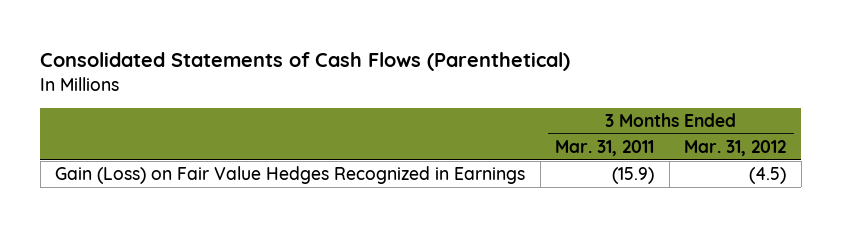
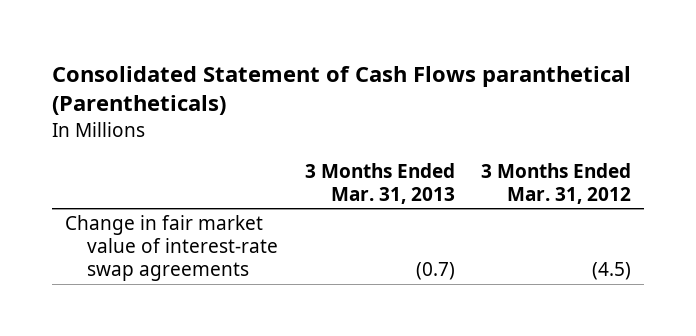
[40,52,571,72] Consolidated Statements of Cash Flows (Parenthetical) -> [51,65,631,116] Consolidated Statement of Cash Flows paranthetical (Parentheticals)
[555,139,655,156] Mar. 31, 2011 -> none
none -> [304,162,455,204] 3 Months Ended Mar. 31, 2013
[55,166,526,185] Gain (Loss) on Fair Value Hedges Recognized in Earnings -> [65,215,279,282] Change in fair market value of interest-rate swap agreements

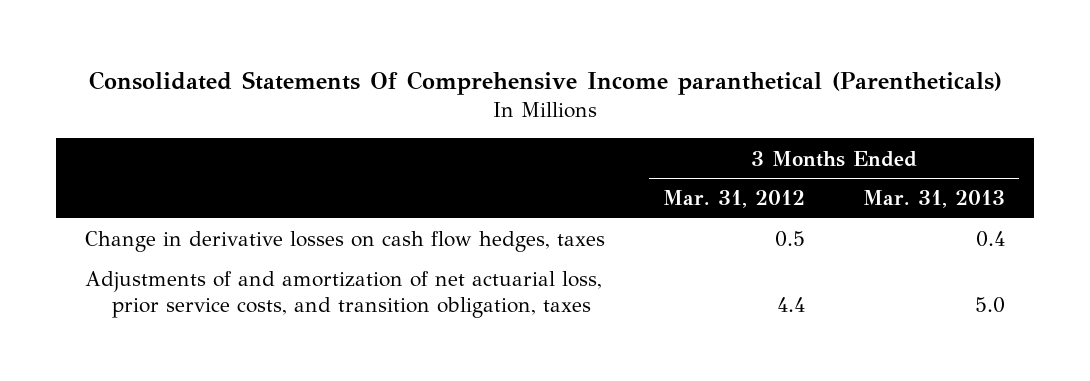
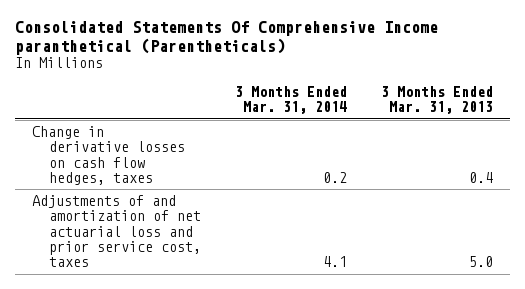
[663,190,806,209] Mar. 31, 2012 -> none
none -> [234,85,347,115] 3 Months Ended Mar. 31, 2014
[85,271,603,319] Adjustments of and amortization of net actuarial loss, prior service costs, and transition obligation, taxes -> [32,195,201,268] Adjustments of and amortization of net actuarial loss and prior service cost, taxes

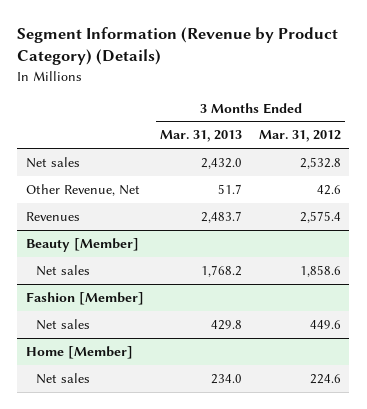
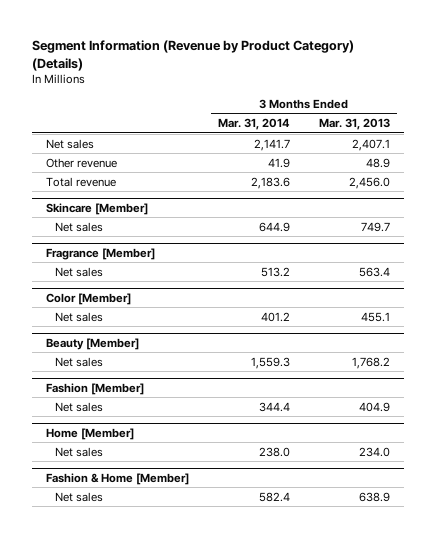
[258,130,341,143] Mar. 31, 2012 -> none
none -> [217,118,290,131] Mar. 31, 2014
[25,211,80,221] Revenues -> none
[201,157,243,169] 2,432.0 -> [351,138,390,151] 2,407.1
[25,183,140,196] Other Revenue, Net -> [46,157,118,168] Other revenue
[218,183,243,194] 51.7 -> [365,157,390,168] 48.9
none -> [46,176,117,187] Total revenue
none -> [46,202,149,215] Skincare [Member]
none -> [55,221,104,232] Net sales
none -> [46,247,156,260] Fragrance [Member]
none -> [55,266,104,277] Net sales
none -> [46,292,132,305] Color [Member]
none -> [55,311,104,322] Net sales
[211,319,243,330] 429.8 -> [358,401,390,412] 404.9
none -> [46,472,190,485] Fashion & Home [Member]
none -> [55,491,104,502] Net sales

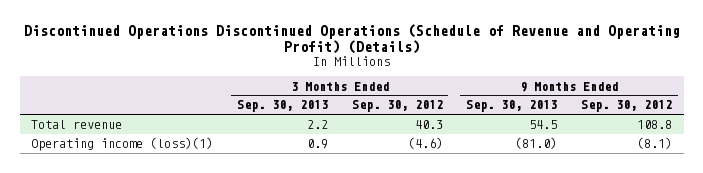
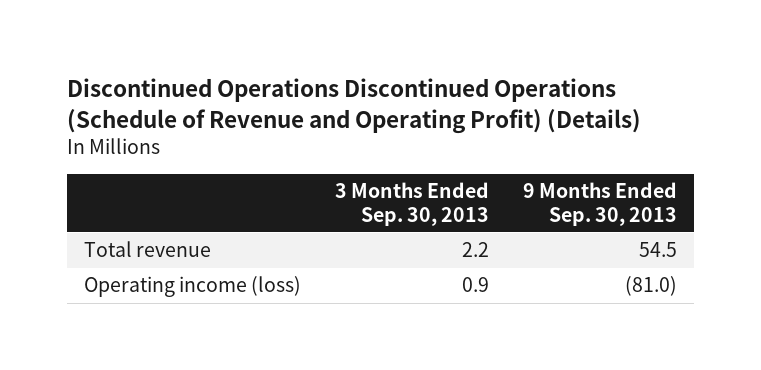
[351,100,443,113] Sep. 30, 2012 -> none
[580,100,672,113] Sep. 30, 2012 -> none
[31,137,214,152] Operating income (loss)(1) -> [83,276,301,298] Operating income (loss)

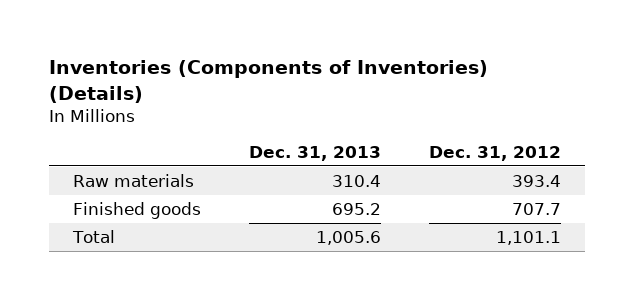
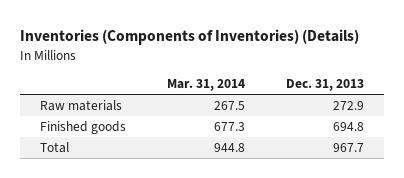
[429,145,562,161] Dec. 31, 2012 -> none
none -> [166,79,245,92] Mar. 31, 2014
[332,174,382,187] 310.4 -> [332,100,364,110] 272.9
[332,202,382,215] 695.2 -> [332,121,364,131] 694.8
[316,230,382,245] 1,005.6 -> [332,142,364,152] 967.7

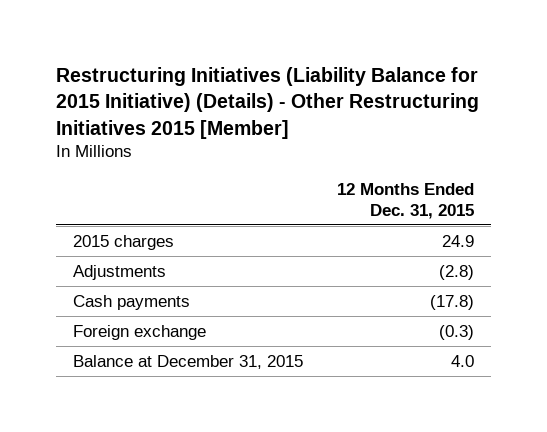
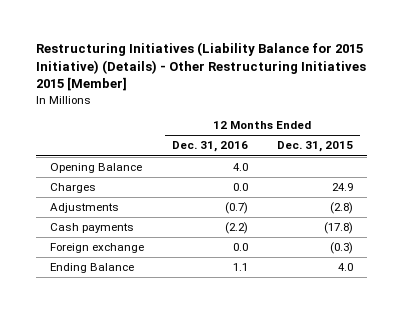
none -> [172,141,249,153] Dec. 31, 2016
none -> [49,163,142,174] Opening Balance
[72,235,174,251] 2015 charges -> [49,183,96,194] Charges
[72,355,303,370] Balance at December 31, 2015 -> [49,263,134,274] Ending Balance

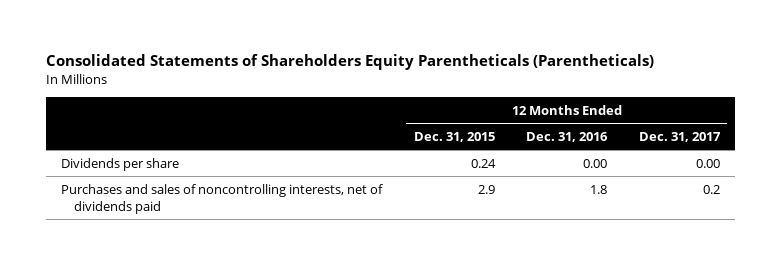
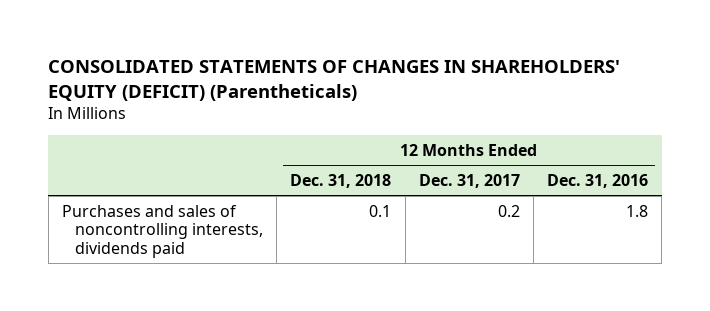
[45,54,654,71] Consolidated Statements of Shareholders Equity Parentheticals (Parentheticals) -> [48,60,621,101] CONSOLIDATED STATEMENTS OF CHANGES IN SHAREHOLDERS' EQUITY (DEFICIT) (Parentheticals)
[413,131,495,142] Dec. 31, 2015 -> none
none -> [290,174,392,189] Dec. 31, 2018
[61,157,180,171] Dividends per share -> none
[61,183,384,214] Purchases and sales of noncontrolling interests, net of dividends paid -> [61,204,263,259] Purchases and sales of noncontrolling interests, dividends paid

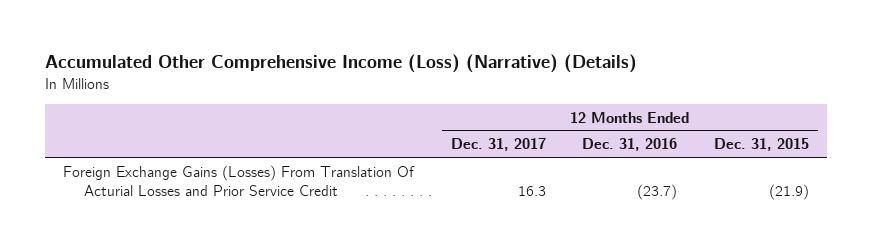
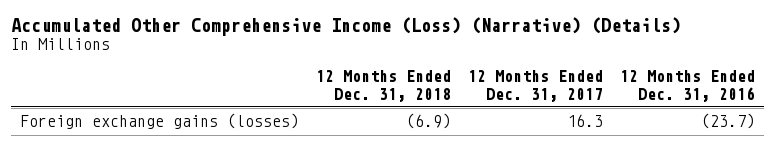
[713,138,809,152] Dec. 31, 2015 -> none
none -> [316,70,452,102] 12 Months Ended Dec. 31, 2018
[63,164,416,197] Foreign Exchange Gains (Losses) From Translation Of Acturial Losses and Prior Service Credit -> [19,113,299,130] Foreign exchange gains (losses)

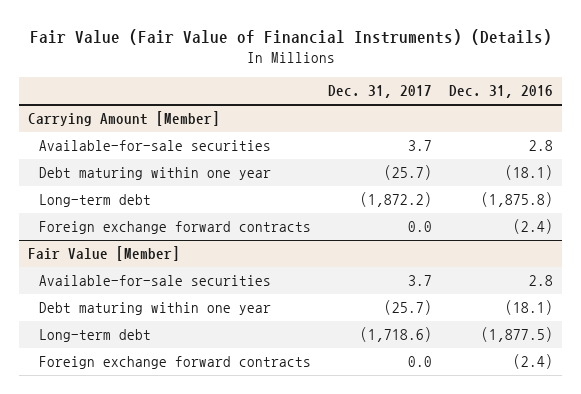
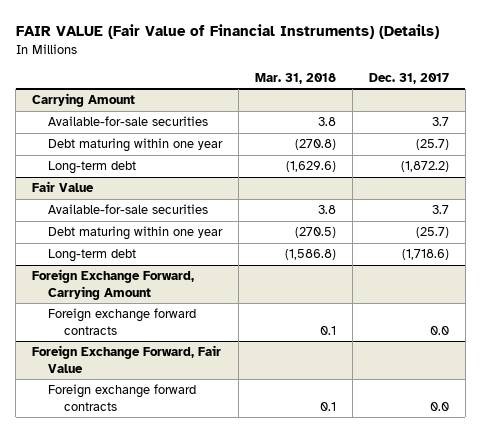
[29,29,552,46] Fair Value (Fair Value of Financial Instruments) (Details) -> [15,23,439,39] FAIR VALUE (Fair Value of Financial Instruments) (Details)
[449,85,554,99] Dec. 31, 2016 -> none
none -> [254,72,336,84] Mar. 31, 2018
[27,111,220,127] Carrying Amount [Member] -> [32,93,136,108] Carrying Amount
[38,221,311,235] Foreign exchange forward contracts -> none
[27,246,180,262] Fair Value [Member] -> [32,181,95,193] Fair Value
none -> [32,269,195,300] Foreign Exchange Forward, Carrying Amount
none -> [32,345,222,373] Foreign Exchange Forward, Fair Value
none -> [47,384,196,411] Foreign exchange forward contracts

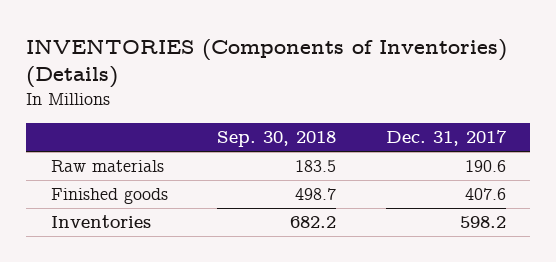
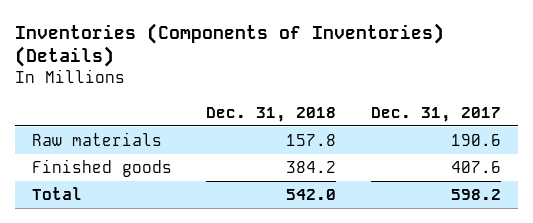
[26,38,508,89] INVENTORIES (Components of Inventories) (Details) -> [14,22,444,68] Inventories (Components of Inventories) (Details)
[217,131,337,148] Sep. 30, 2018 -> none
none -> [206,106,337,122] Dec. 31, 2018
[50,215,151,229] Inventories -> [31,186,82,200] Total

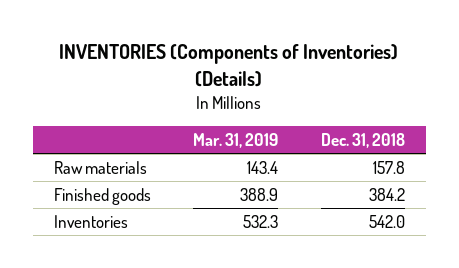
[14,22,444,68] Inventories (Components of Inventories) (Details) -> [59,44,399,87] INVENTORIES (Components of Inventories) (Details)
[370,106,501,122] Dec. 31, 2017 -> none
none -> [193,132,279,148] Mar. 31, 2019
[31,186,82,200] Total -> [54,214,129,228] Inventories

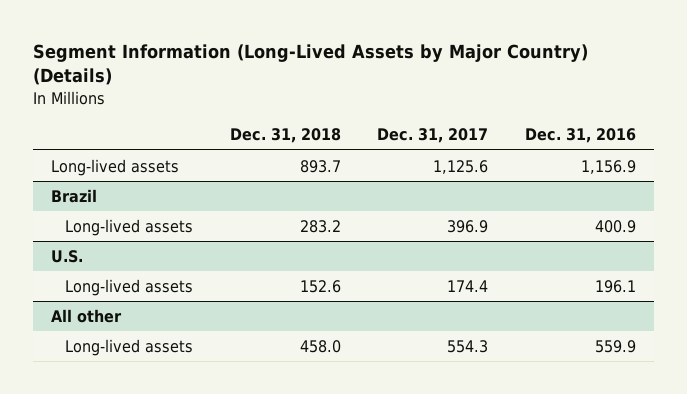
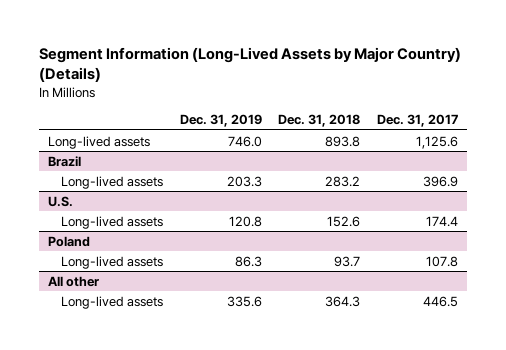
[524,128,636,144] Dec. 31, 2016 -> none
none -> [179,114,262,128] Dec. 31, 2019
[299,159,341,173] 893.7 -> [325,135,361,147] 893.8
none -> [47,235,90,247] Poland
none -> [60,255,163,269] Long-lived assets
[299,339,341,353] 458.0 -> [325,295,361,307] 364.3
[447,339,489,353] 554.3 -> [423,295,459,307] 446.5

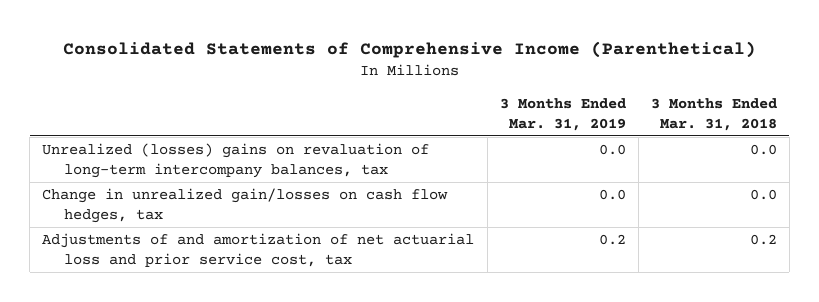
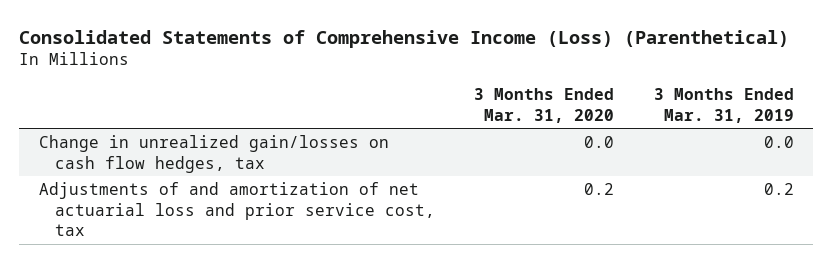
[62,41,756,59] Consolidated Statements of Comprehensive Income (Parenthetical) -> [18,29,789,48] Consolidated Statements of Comprehensive Income (Loss) (Parenthetical)
[650,98,777,131] 3 Months Ended Mar. 31, 2018 -> none
none -> [474,88,615,123] 3 Months Ended Mar. 31, 2020
[42,143,430,178] Unrealized (losses) gains on revaluation of long-term intercompany balances, tax -> none

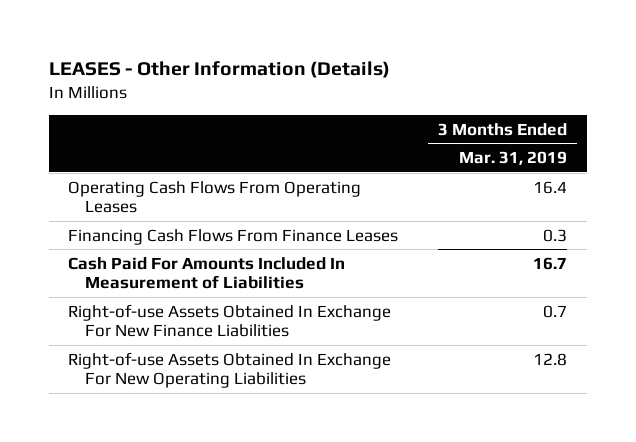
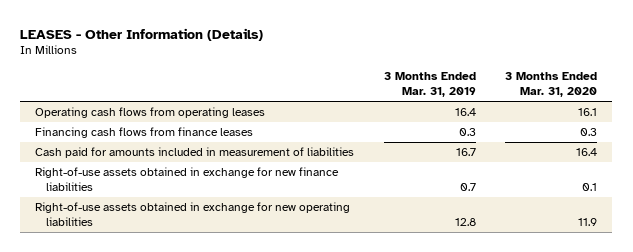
none -> [505,72,598,98] 3 Months Ended Mar. 31, 2020
[68,180,362,214] Operating Cash Flows From Operating Leases -> [35,106,266,118] Operating cash flows from operating leases
[68,228,399,245] Financing Cash Flows From Finance Leases -> [35,126,254,138] Financing cash flows from finance leases
[68,256,346,290] Cash Paid For Amounts Included In Measurement of Liabilities -> [35,146,355,158] Cash paid for amounts included in measurement of liabilities
[68,303,392,338] Right-of-use Assets Obtained In Exchange For New Finance Liabilities -> [35,166,340,192] Right-of-use assets obtained in exchange for new finance liabilities
[68,351,392,389] Right-of-use Assets Obtained In Exchange For New Operating Liabilities -> [35,201,351,227] Right-of-use assets obtained in exchange for new operating liabilities

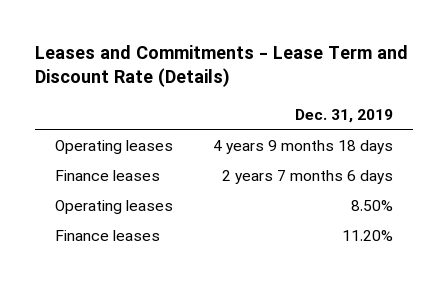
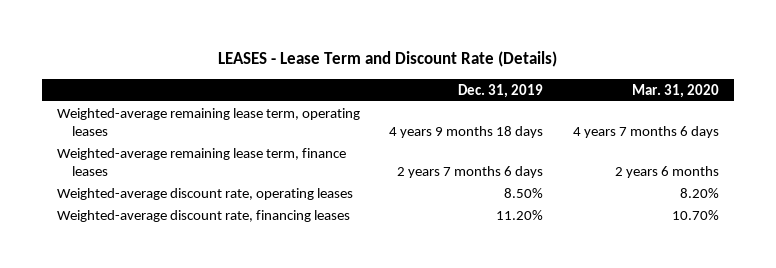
[34,44,408,88] Leases and Commitments - Lease Term and Discount Rate (Details) -> [217,51,557,68] LEASES - Lease Term and Discount Rate (Details)
none -> [632,83,720,98] Mar. 31, 2020
[54,139,173,154] Operating leases -> [56,107,360,136] Weighted-average remaining lease term, operating leases
[54,169,160,181] Finance leases -> [56,147,346,176] Weighted-average remaining lease term, finance leases
[54,199,173,214] Operating leases -> [56,187,353,200] Weighted-average discount rate, operating leases
[54,229,160,241] Finance leases -> [56,209,350,222] Weighted-average discount rate, financing leases

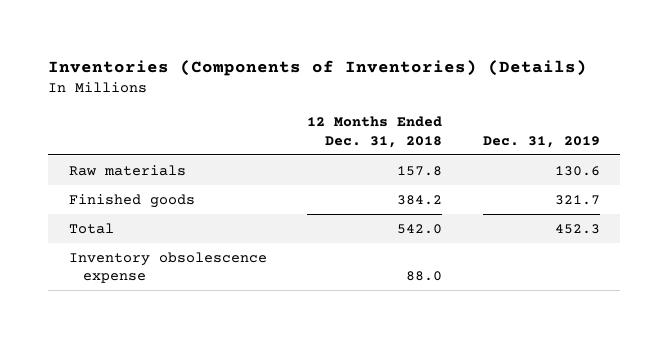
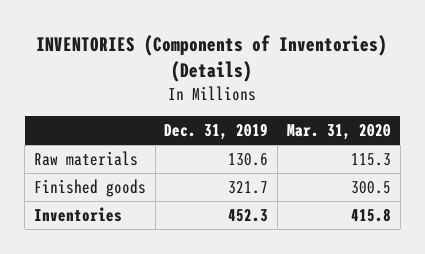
[48,59,588,76] Inventories (Components of Inventories) (Details) -> [36,34,388,82] INVENTORIES (Components of Inventories) (Details)
[307,116,443,148] 12 Months Ended Dec. 31, 2018 -> none
none -> [287,124,392,141] Mar. 31, 2020
[68,251,267,284] Inventory obsolescence expense -> none
[68,222,114,234] Total -> [33,206,122,222] Inventories

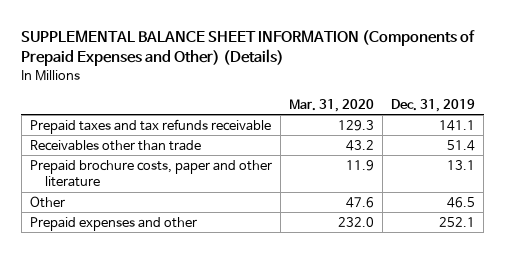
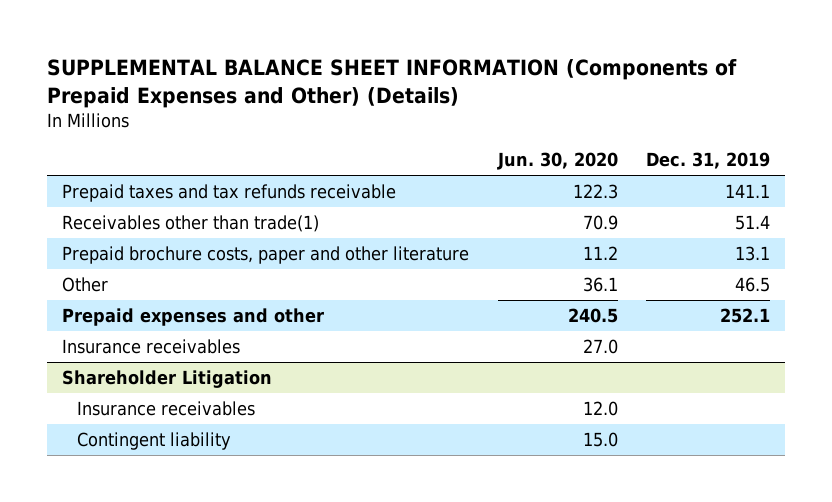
[289,98,375,112] Mar. 31, 2020 -> none
none -> [496,152,618,171] Jun. 30, 2020
[29,140,201,152] Receivables other than trade -> [61,214,319,232] Receivables other than trade(1)
none -> [61,338,240,354] Insurance receivables
none -> [61,369,272,388] Shareholder Litigation
none -> [76,400,255,416] Insurance receivables
none -> [76,431,231,450] Contingent liability

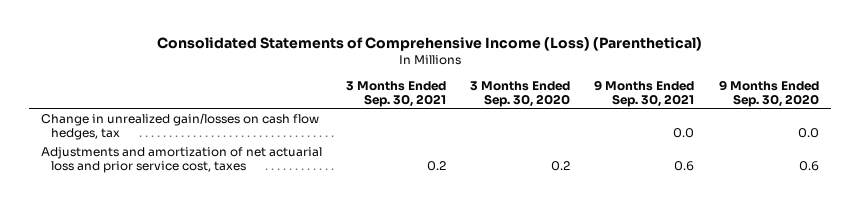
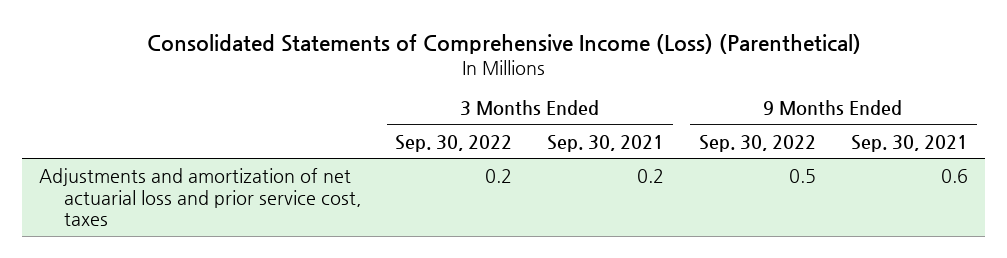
[470,80,571,107] 3 Months Ended Sep. 30, 2020 -> none
[718,79,819,107] 9 Months Ended Sep. 30, 2020 -> none
none -> [395,134,513,152] Sep. 30, 2022
none -> [699,134,817,152] Sep. 30, 2022
[41,112,320,140] Change in unrealized gain/losses on cash flow hedges, tax -> none

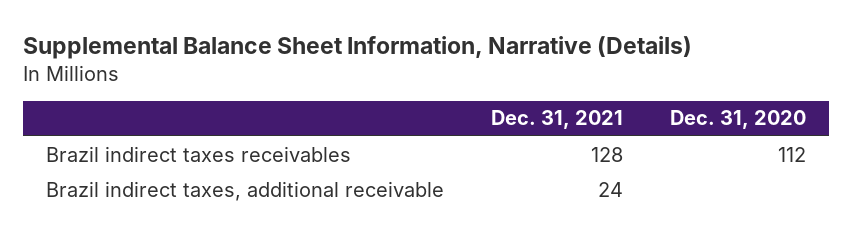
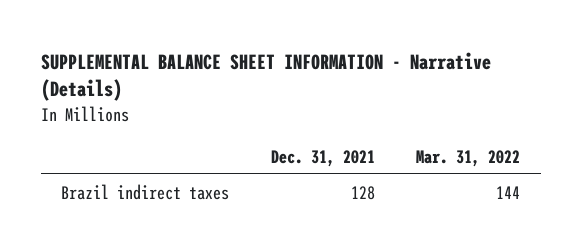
[23,35,693,59] Supplemental Balance Sheet Information, Narrative (Details) -> [40,51,491,102] SUPPLEMENTAL BALANCE SHEET INFORMATION - Narrative (Details)
[669,110,806,130] Dec. 31, 2020 -> none
none -> [416,149,521,167] Mar. 31, 2022
[46,180,445,201] Brazil indirect taxes, additional receivable -> none
[46,145,352,162] Brazil indirect taxes receivables -> [61,183,230,200] Brazil indirect taxes

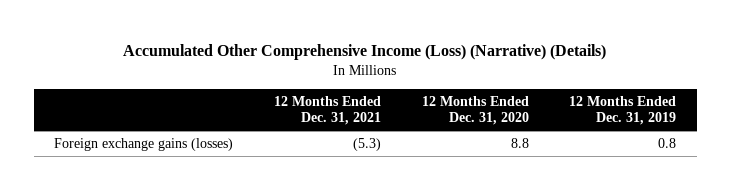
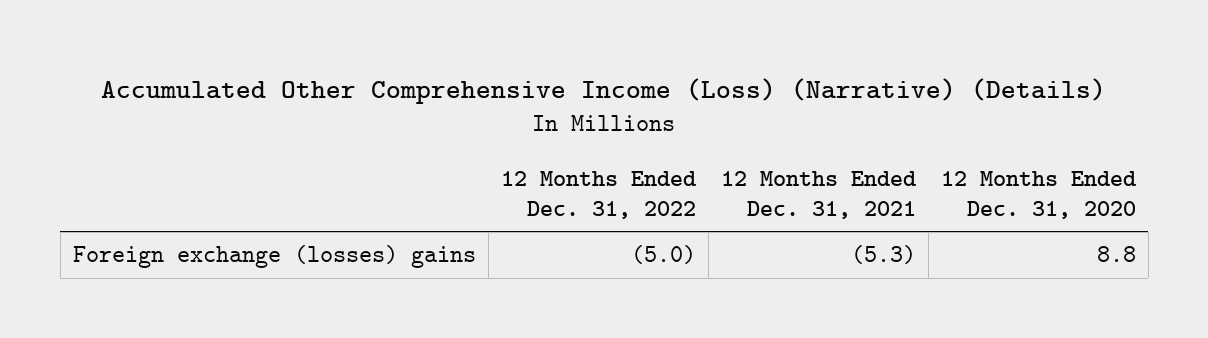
[569,95,677,126] 12 Months Ended Dec. 31, 2019 -> none
none -> [500,170,697,219] 12 Months Ended Dec. 31, 2022
[54,138,234,152] Foreign exchange gains (losses) -> [72,245,476,269] Foreign exchange (losses) gains

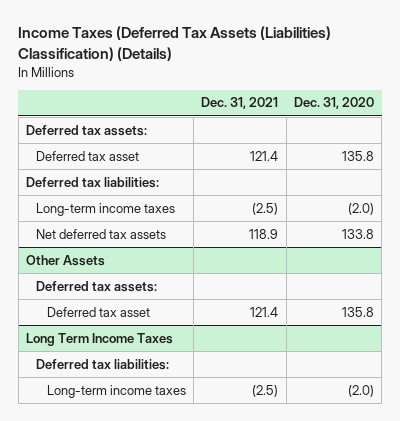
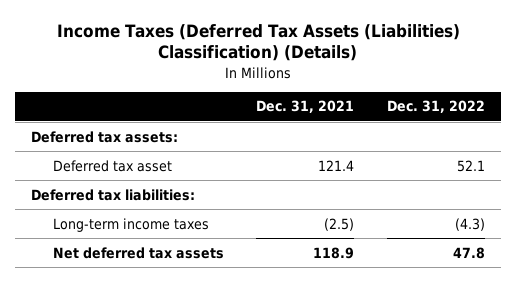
[294,97,375,110] Dec. 31, 2020 -> none
none -> [386,100,485,114] Dec. 31, 2022
[25,254,105,266] Other Assets -> none
[36,280,158,292] Deferred tax assets: -> none
[46,306,150,317] Deferred tax asset -> none
[25,332,173,346] Long Term Income Taxes -> none
[36,358,170,370] Deferred tax liabilities: -> none
[46,384,186,398] Long-term income taxes -> none

